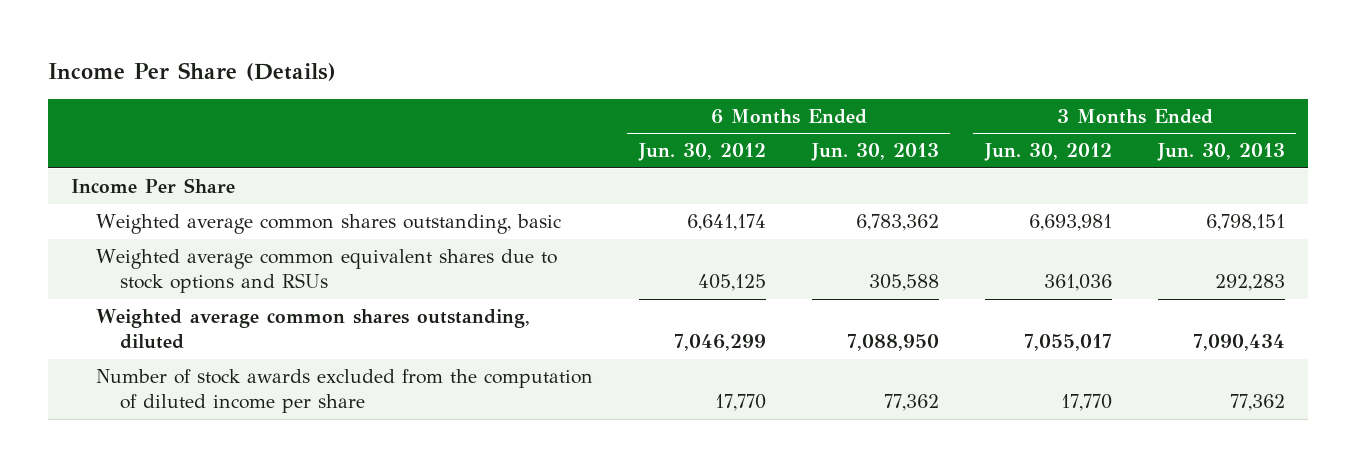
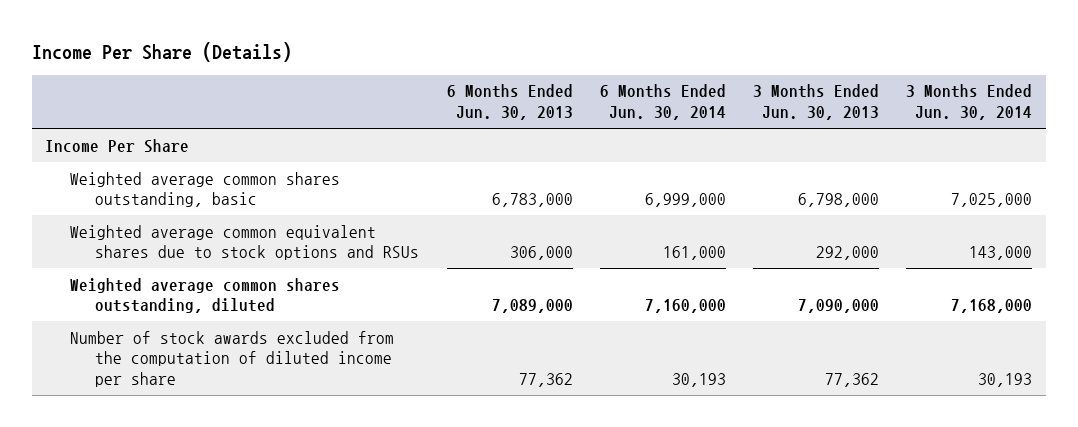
[637,143,766,162] Jun. 30, 2012 -> none
[983,143,1112,162] Jun. 30, 2012 -> none
none -> [599,84,726,121] 6 Months Ended Jun. 30, 2014
none -> [906,84,1033,121] 3 Months Ended Jun. 30, 2014
[855,214,939,232] 6,783,362 -> [491,193,573,208] 6,783,000
[1205,214,1285,232] 6,798,151 -> [798,193,880,208] 6,798,000
[868,274,939,292] 305,588 -> [509,246,573,261] 306,000
[1214,274,1285,292] 292,283 -> [816,246,880,261] 292,000
[846,334,939,352] 7,088,950 -> [491,299,573,314] 7,089,000
[1192,334,1285,352] 7,090,434 -> [798,299,880,314] 7,090,000

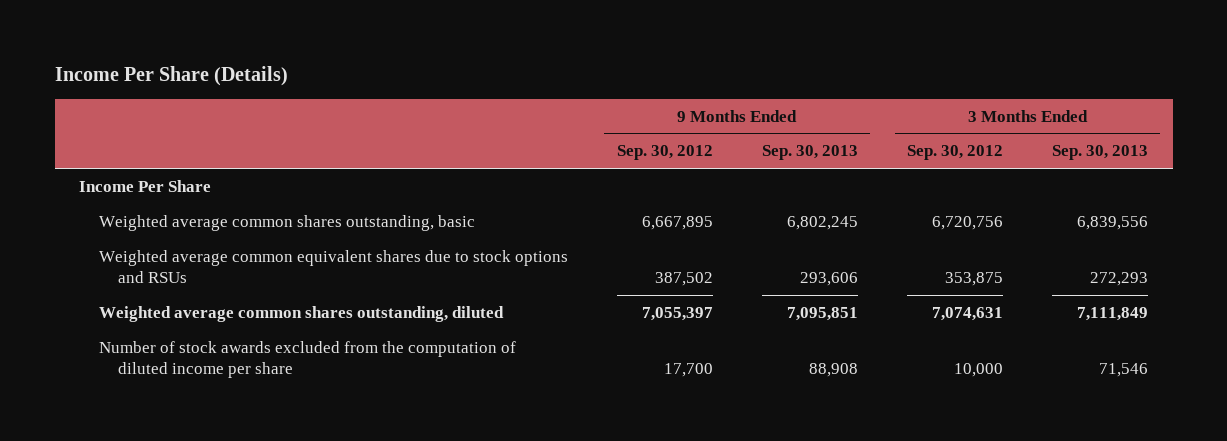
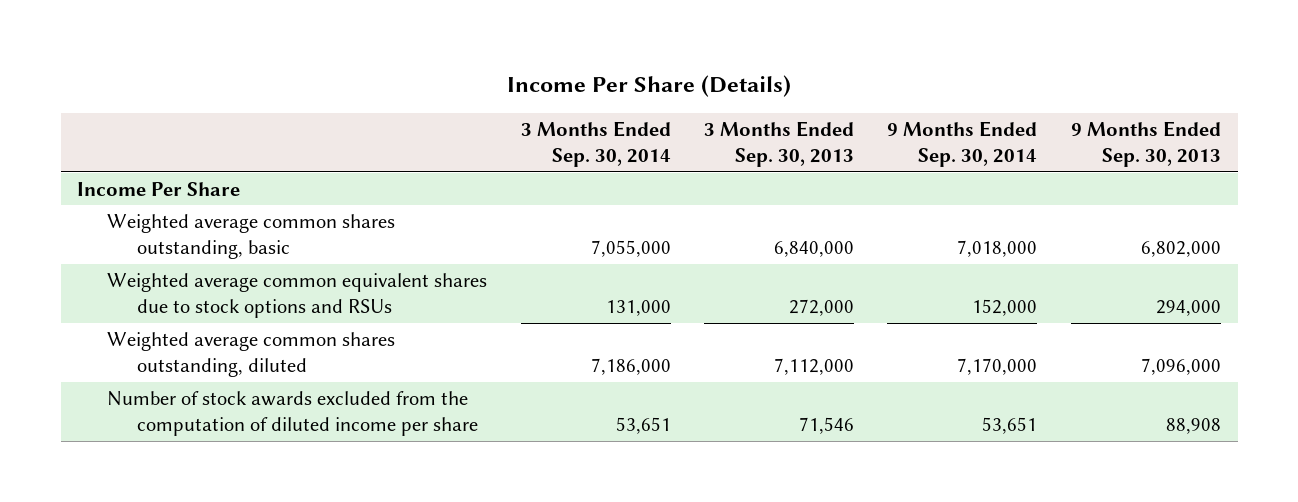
[616,145,713,161] Sep. 30, 2012 -> none
[906,145,1003,161] Sep. 30, 2012 -> none
none -> [520,120,671,168] 3 Months Ended Sep. 30, 2014
none -> [887,120,1038,168] 9 Months Ended Sep. 30, 2014
[786,215,858,230] 6,802,245 -> [1140,241,1221,258] 6,802,000
[1077,215,1149,230] 6,839,556 -> [773,241,854,258] 6,840,000
[799,272,858,287] 293,606 -> [1155,300,1221,317] 294,000
[1090,272,1149,287] 272,293 -> [788,299,854,317] 272,000
[786,306,858,321] 7,095,851 -> [1140,358,1221,376] 7,096,000
[1077,306,1149,321] 7,111,849 -> [773,358,854,376] 7,112,000

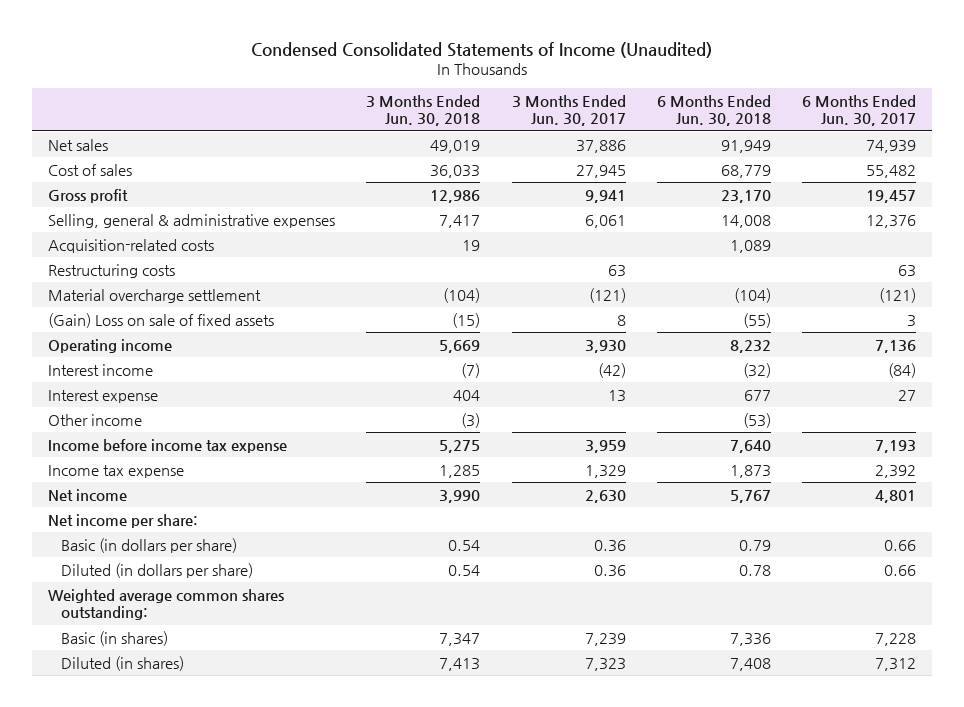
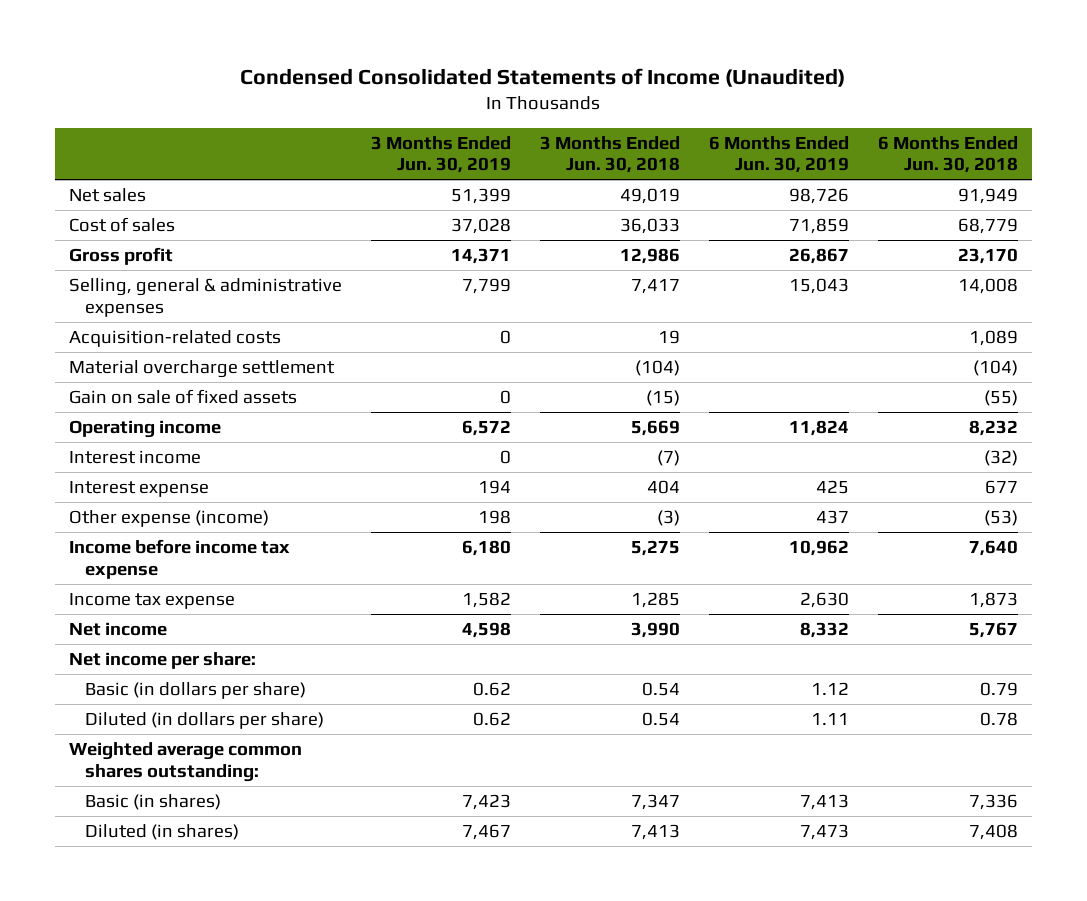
[511,94,626,127] 3 Months Ended Jun. 30, 2017 -> none
[802,94,917,127] 6 Months Ended Jun. 30, 2017 -> none
none -> [370,135,511,174] 3 Months Ended Jun. 30, 2019
none -> [708,135,849,174] 6 Months Ended Jun. 30, 2019
[48,263,176,278] Restructuring costs -> none
[48,312,275,328] (Gain) Loss on sale of fixed assets -> [69,389,298,405] Gain on sale of fixed assets
[48,413,143,426] Other income -> [69,510,270,528] Other expense (income)

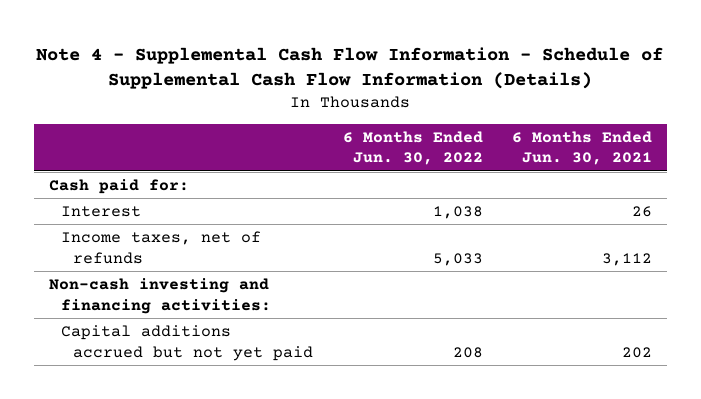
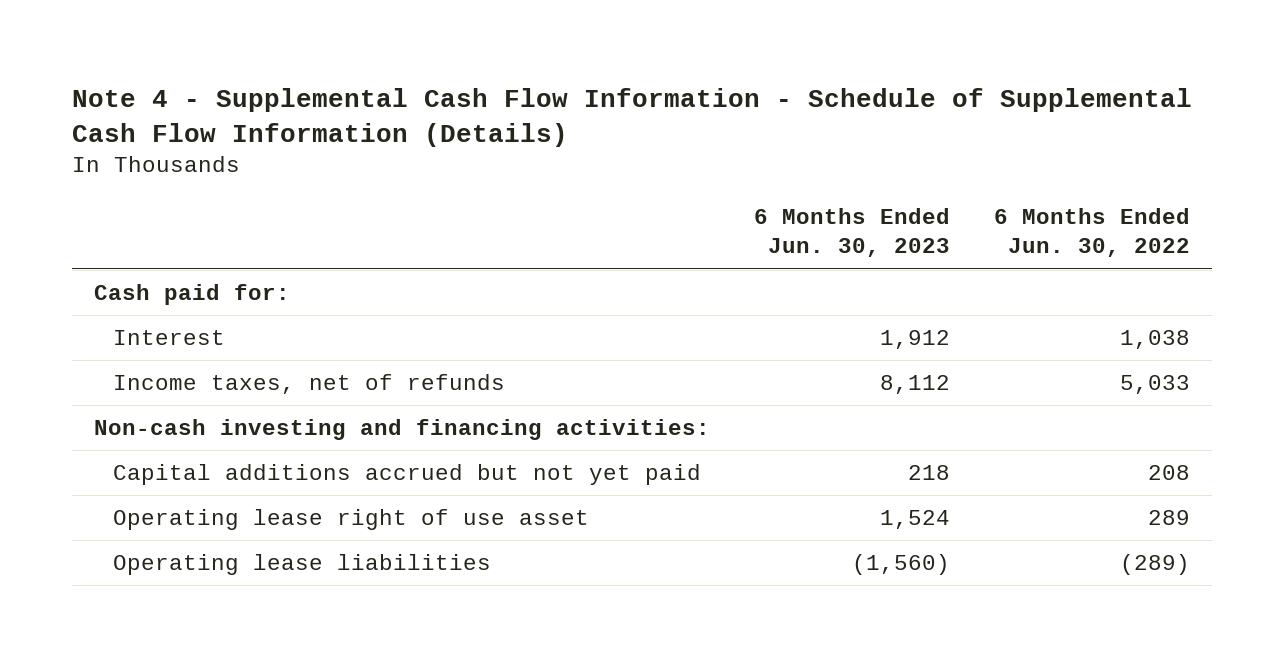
[512,130,653,166] 6 Months Ended Jun. 30, 2021 -> none
none -> [754,208,951,258] 6 Months Ended Jun. 30, 2023
none -> [112,508,589,530] Operating lease right of use asset
none -> [112,553,491,575] Operating lease liabilities

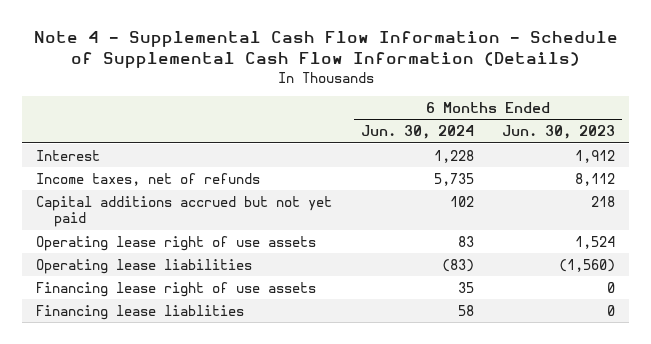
[994,208,1191,258] 6 Months Ended Jun. 30, 2022 -> none
none -> [360,125,474,140] Jun. 30, 2024
[94,283,291,305] Cash paid for: -> none
[94,418,711,440] Non-cash investing and financing activities: -> none
[112,508,589,530] Operating lease right of use asset -> [36,235,317,251] Operating lease right of use assets
none -> [36,281,317,297] Financing lease right of use assets
none -> [36,304,245,320] Financing lease liablities

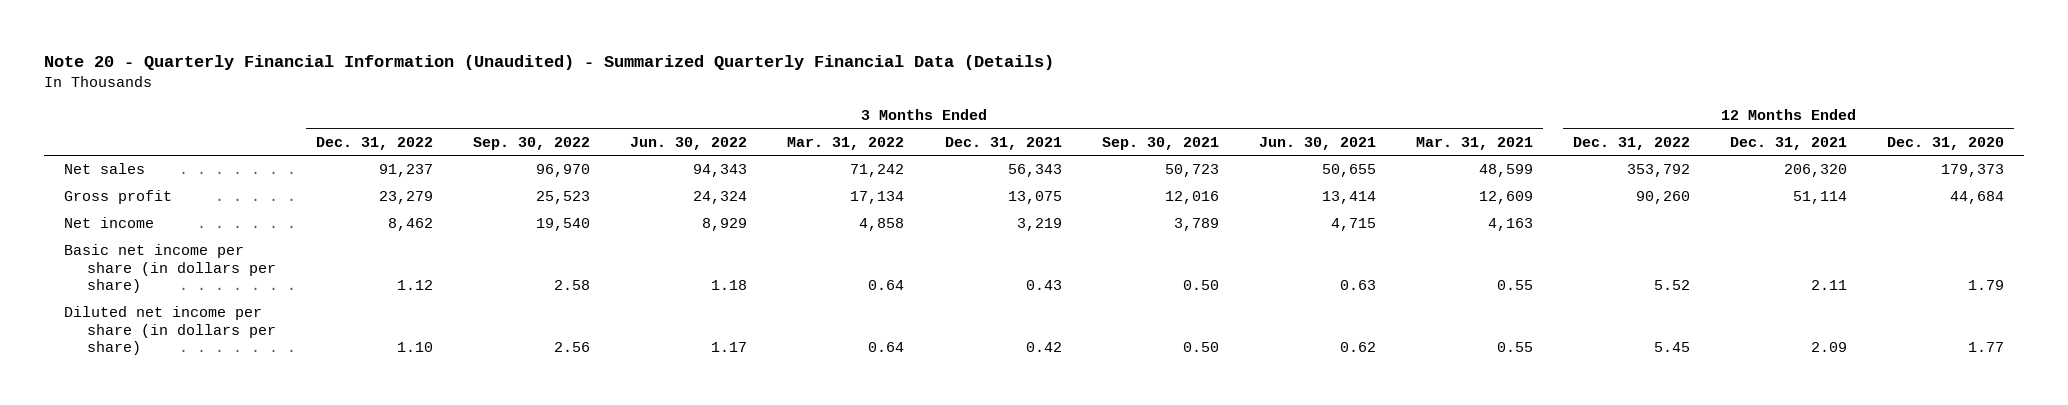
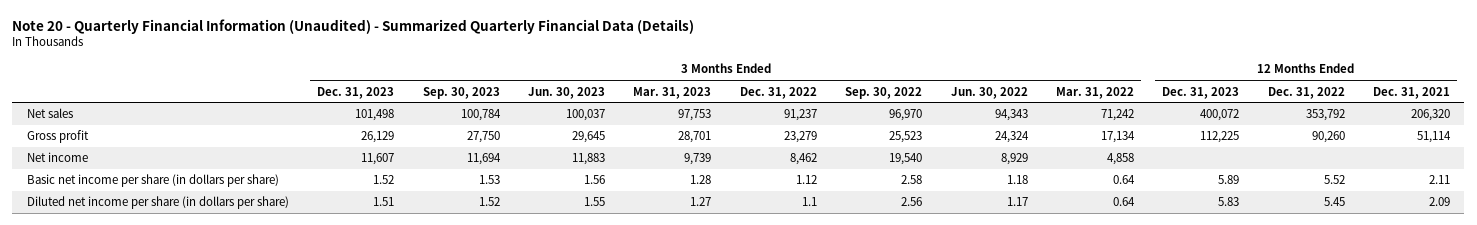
[944,136,1062,150] Dec. 31, 2021 -> none
[1101,136,1219,150] Sep. 30, 2021 -> none
[1258,136,1376,150] Jun. 30, 2021 -> none
[1415,136,1533,150] Mar. 31, 2021 -> none
[1887,136,2005,150] Dec. 31, 2020 -> none
none -> [317,86,395,99] Dec. 31, 2023
none -> [422,86,500,99] Sep. 30, 2023
none -> [527,86,605,99] Jun. 30, 2023
none -> [633,86,712,99] Mar. 31, 2023
none -> [1162,86,1240,99] Dec. 31, 2023
[397,342,434,353] 1.10 -> [801,197,817,207] 1.1

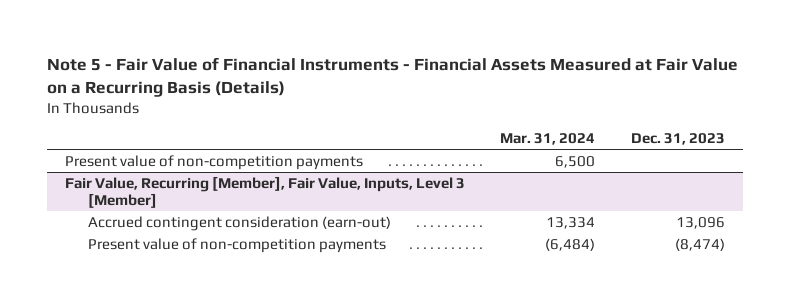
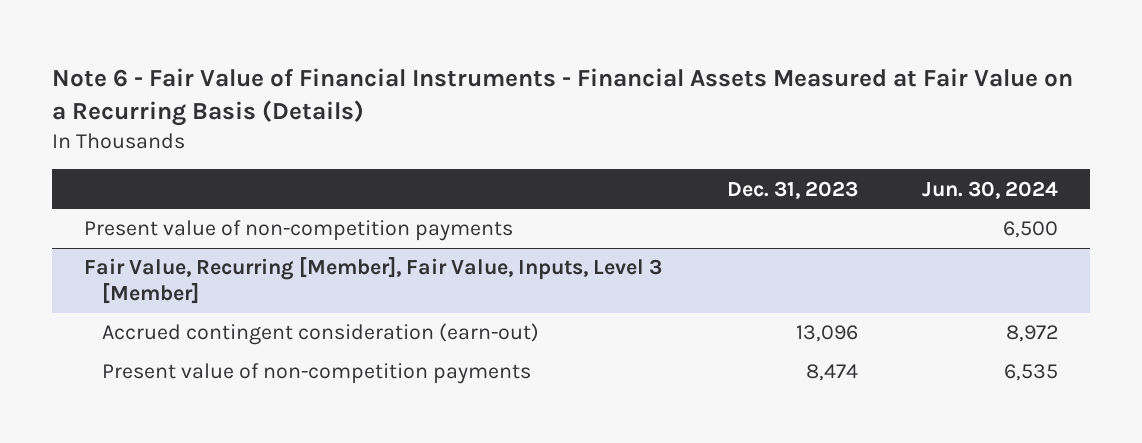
[47,57,739,98] Note 5 - Fair Value of Financial Instruments - Financial Assets Measured at Fair Value on a Recurring Basis (Details) -> [52,67,1074,126] Note 6 - Fair Value of Financial Instruments - Financial Assets Measured at Fair Value on a Recurring Basis (Details)
[500,133,596,146] Mar. 31, 2024 -> none
none -> [921,180,1058,199] Jun. 30, 2024
[674,237,725,251] (8,474) -> [805,364,858,382] 8,474

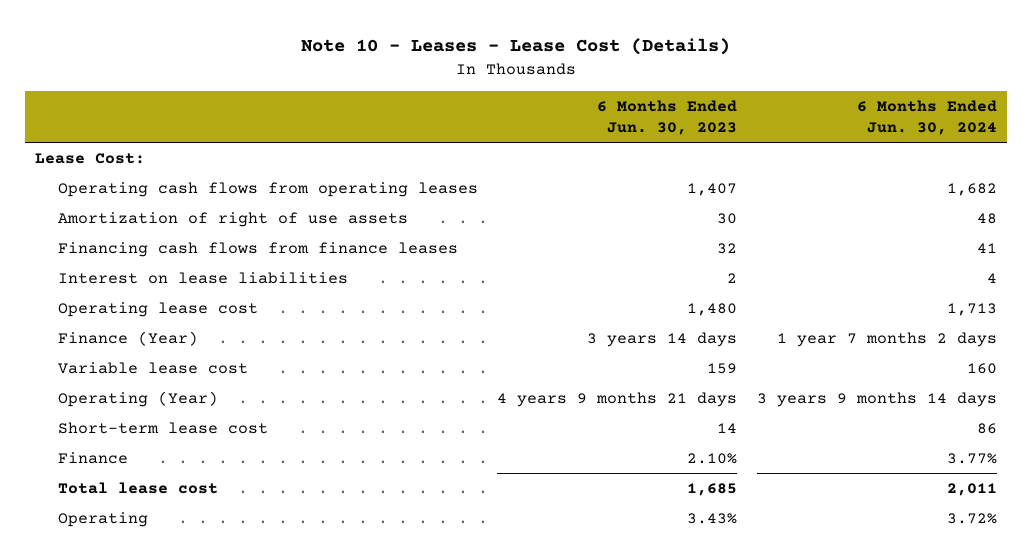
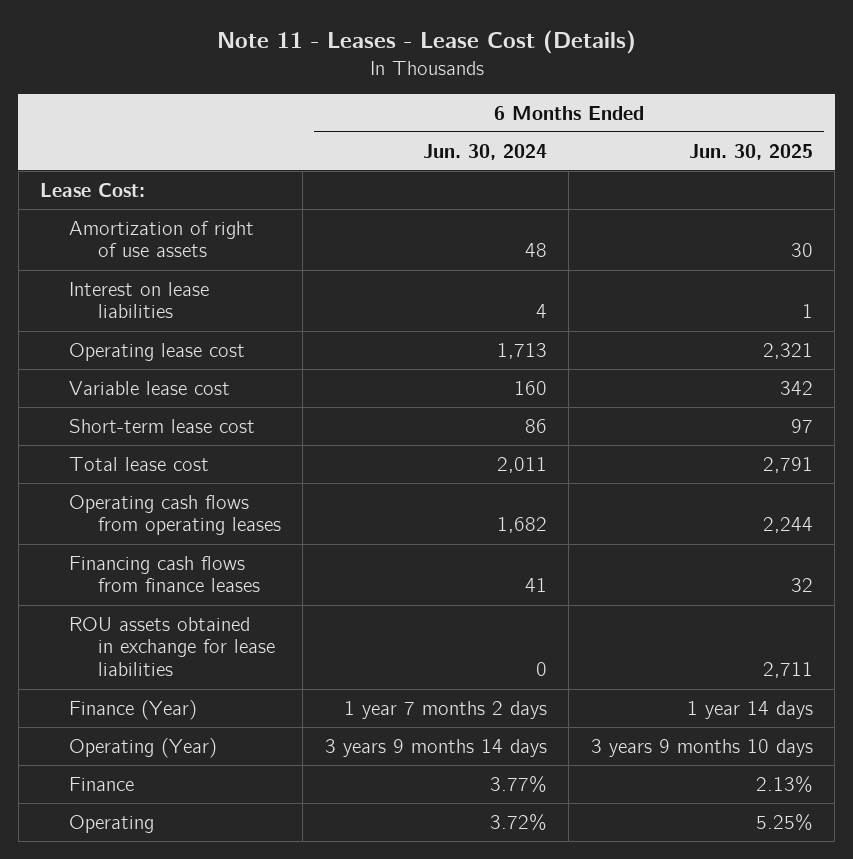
[300,38,730,56] Note 10 - Leases - Lease Cost (Details) -> [216,30,636,55] Note 11 - Leases - Lease Cost (Details)
[597,99,738,136] 6 Months Ended Jun. 30, 2023 -> none
none -> [688,143,813,160] Jun. 30, 2025
[57,181,478,197] Operating cash flows from operating leases -> [68,494,281,536] Operating cash flows from operating leases
[57,241,458,257] Financing cash flows from finance leases -> [68,555,260,593] Financing cash flows from finance leases
none -> [68,616,275,677] ROU assets obtained in exchange for lease liabilities
[57,330,198,346] Finance (Year) -> [68,699,197,720] Finance (Year)
[57,390,218,407] Operating (Year) -> [68,737,217,758] Operating (Year)
[57,451,128,464] Finance -> [68,776,134,791] Finance

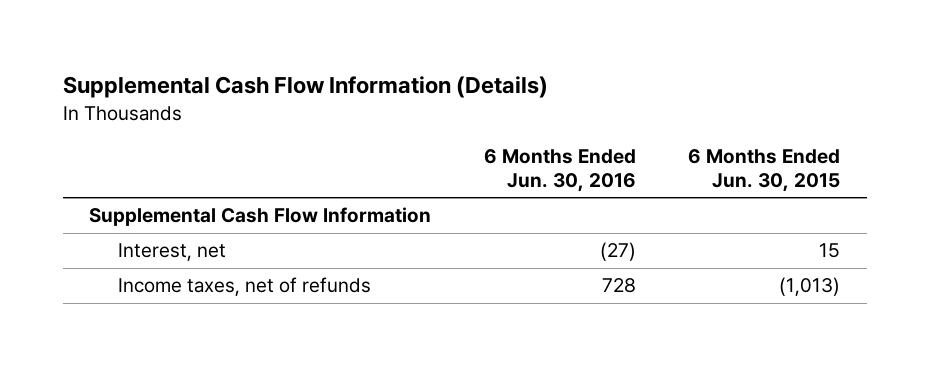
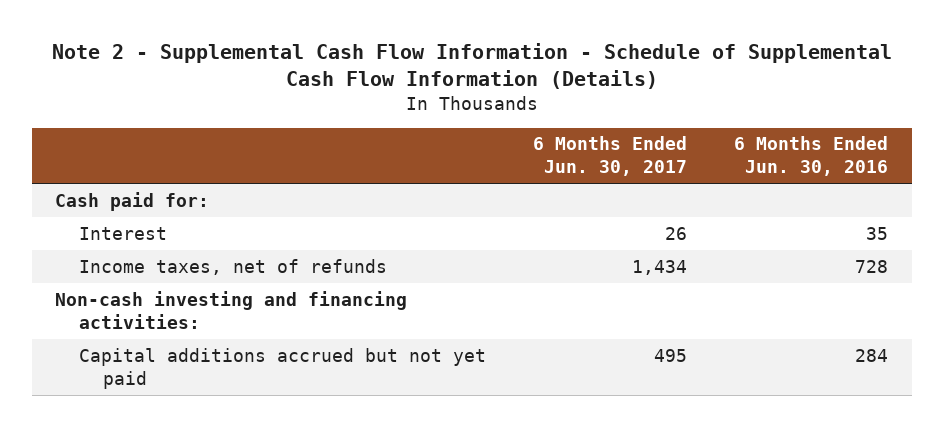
[63,76,549,99] Supplemental Cash Flow Information (Details) -> [51,43,892,90] Note 2 - Supplemental Cash Flow Information - Schedule of Supplemental Cash Flow Information (Details)
[688,149,841,192] 6 Months Ended Jun. 30, 2015 -> none
none -> [533,136,688,177] 6 Months Ended Jun. 30, 2017
[89,207,432,227] Supplemental Cash Flow Information -> none
none -> [55,191,210,211] Cash paid for:
[118,243,227,262] Interest, net -> [79,226,168,240] Interest
[599,242,636,262] (27) -> [866,226,889,240] 35
none -> [55,290,408,329] Non-cash investing and financing activities:
none -> [79,347,487,389] Capital additions accrued but not yet paid

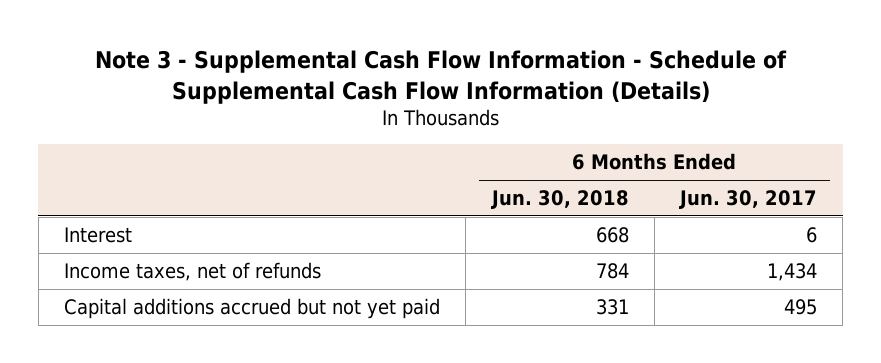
[51,43,892,90] Note 2 - Supplemental Cash Flow Information - Schedule of Supplemental Cash Flow Information (Details) -> [94,50,787,104] Note 3 - Supplemental Cash Flow Information - Schedule of Supplemental Cash Flow Information (Details)
[734,136,889,177] 6 Months Ended Jun. 30, 2016 -> none
none -> [490,190,629,210] Jun. 30, 2018
[55,191,210,211] Cash paid for: -> none
[665,226,688,240] 26 -> [805,227,817,244] 6
[55,290,408,329] Non-cash investing and financing activities: -> none

